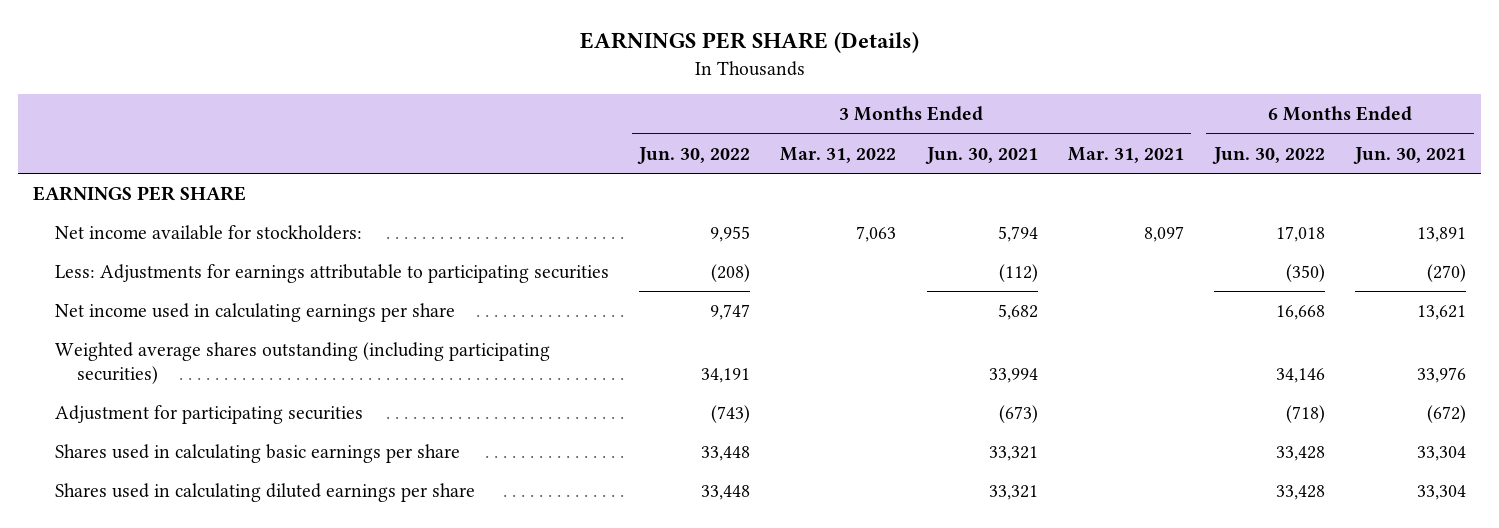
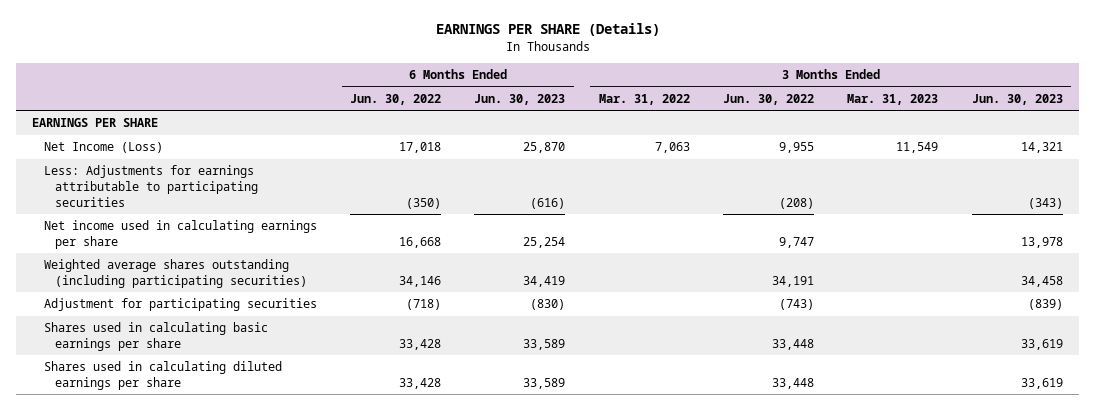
[924,146,1038,164] Jun. 30, 2021 -> none
[1067,146,1184,163] Mar. 31, 2021 -> none
[1353,146,1467,164] Jun. 30, 2021 -> none
none -> [474,93,566,105] Jun. 30, 2023
none -> [847,93,939,105] Mar. 31, 2023
none -> [971,93,1063,105] Jun. 30, 2023
[55,225,363,241] Net income available for stockholders: -> [43,142,163,154] Net Income (Loss)

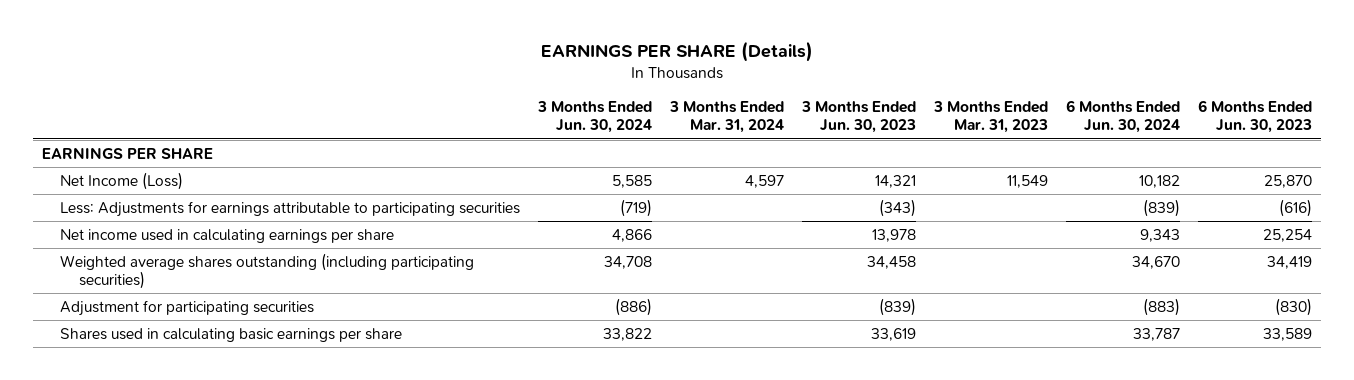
[350,93,442,105] Jun. 30, 2022 -> none
[598,93,690,105] Mar. 31, 2022 -> none
[723,93,815,105] Jun. 30, 2022 -> none
none -> [537,101,653,134] 3 Months Ended Jun. 30, 2024
none -> [669,101,785,134] 3 Months Ended Mar. 31, 2024
none -> [1066,100,1181,134] 6 Months Ended Jun. 30, 2024
[43,361,282,390] Shares used in calculating diluted earnings per share -> none

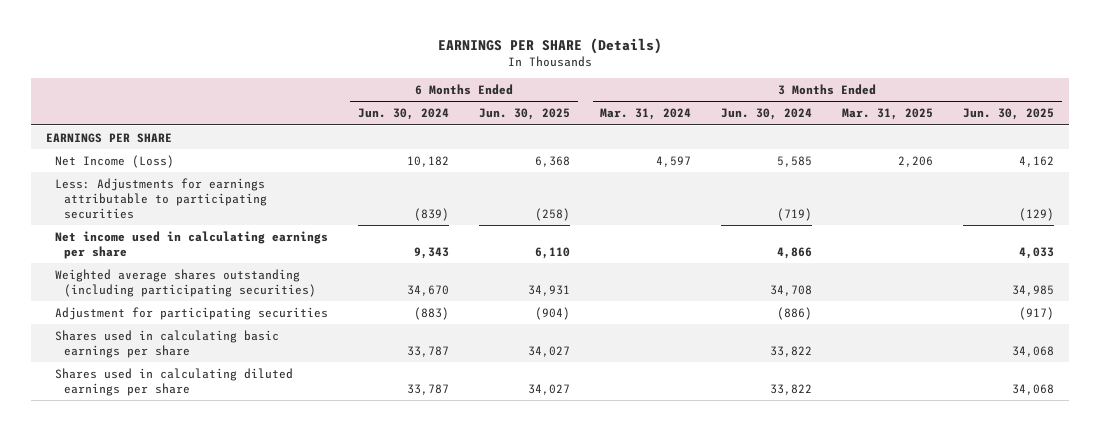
[801,101,917,134] 3 Months Ended Jun. 30, 2023 -> none
[933,101,1049,134] 3 Months Ended Mar. 31, 2023 -> none
[1198,100,1313,134] 6 Months Ended Jun. 30, 2023 -> none
none -> [479,108,571,121] Jun. 30, 2025
none -> [842,108,934,121] Mar. 31, 2025
none -> [963,108,1055,121] Jun. 30, 2025
none -> [54,367,293,396] Shares used in calculating diluted earnings per share

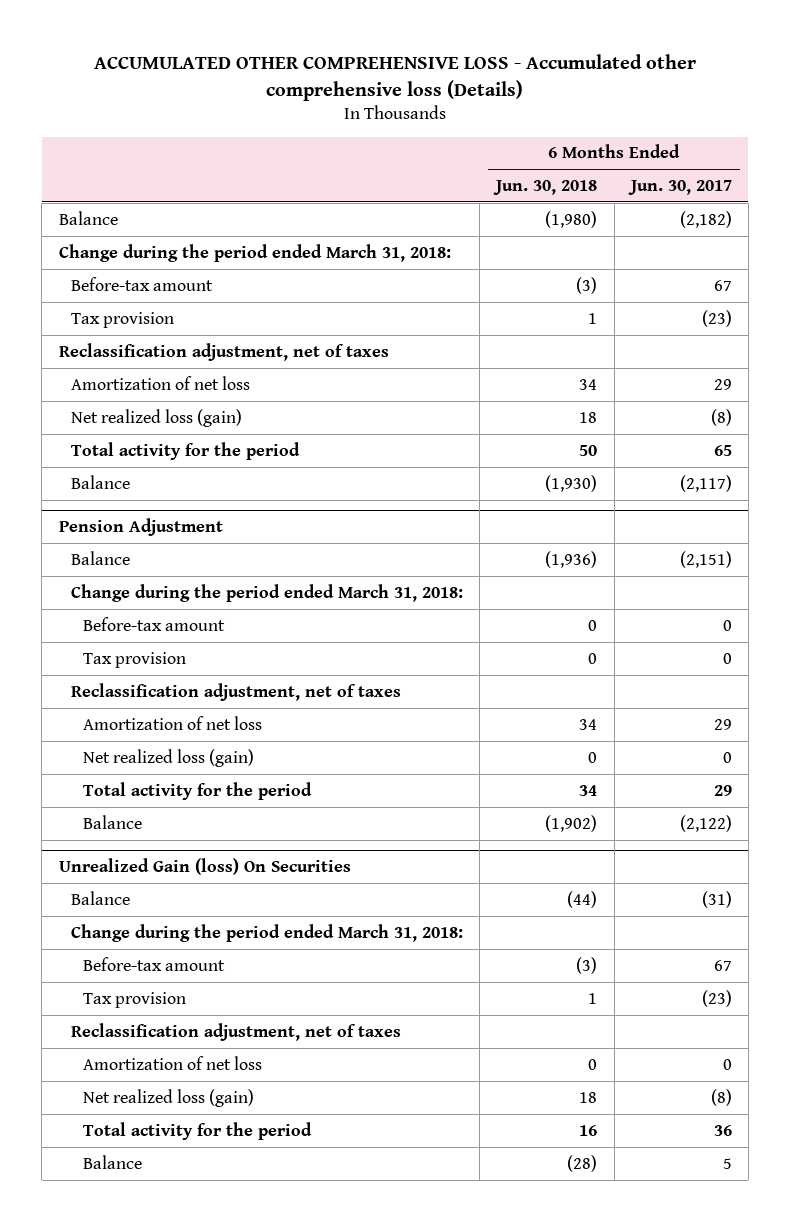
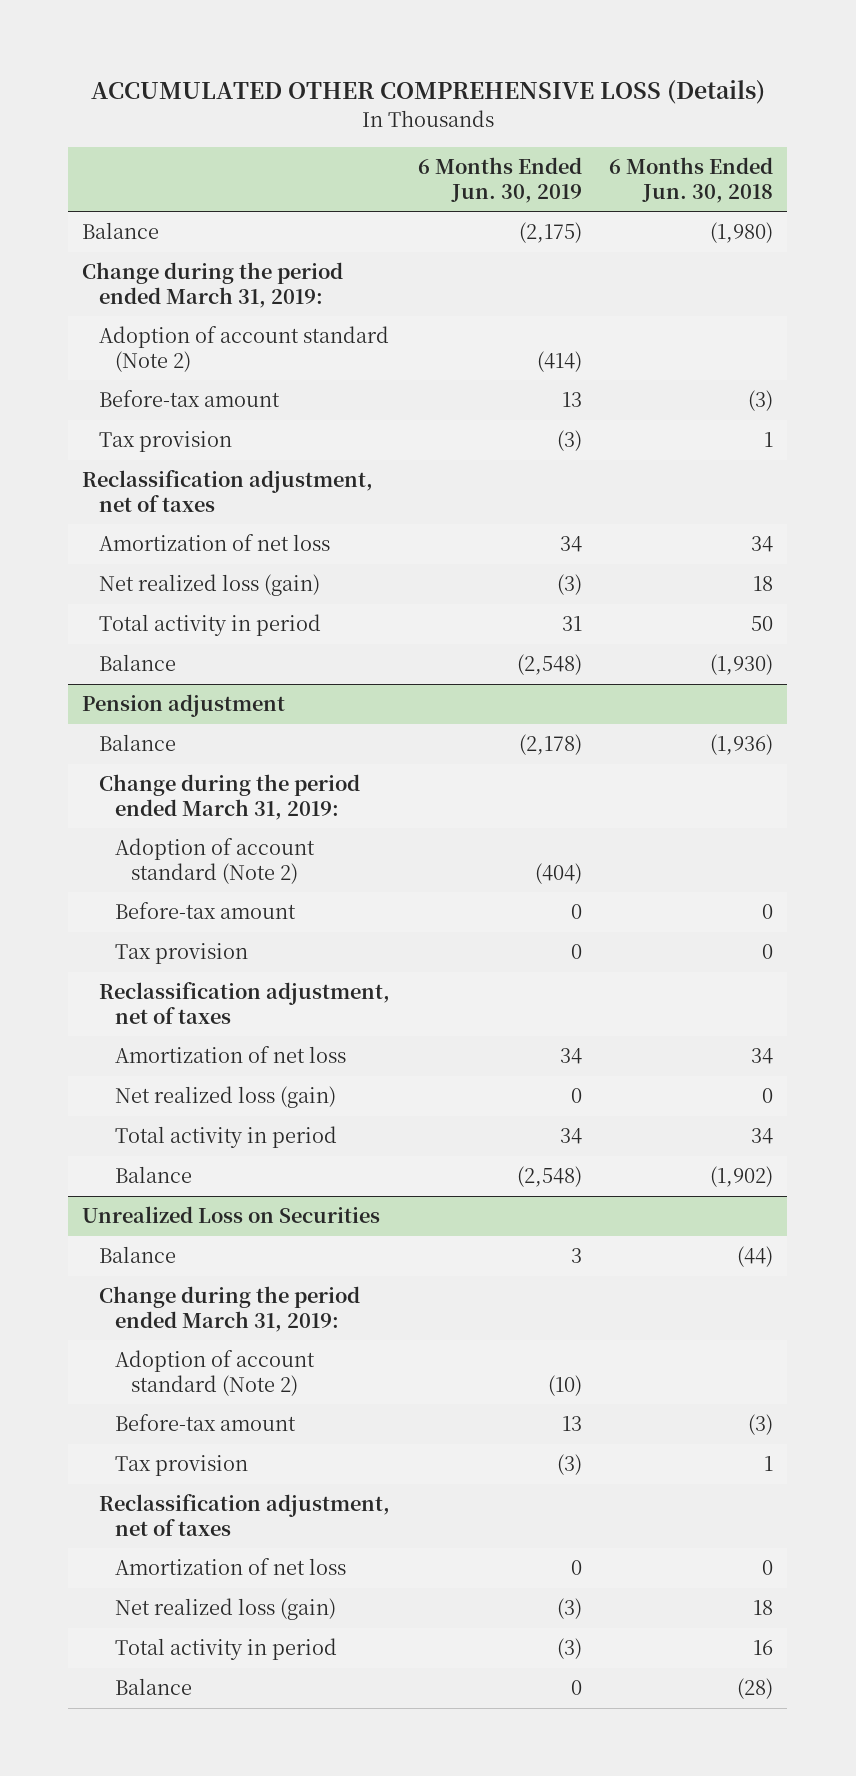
[94,53,697,101] ACCUMULATED OTHER COMPREHENSIVE LOSS - Accumulated other comprehensive loss (Details) -> [90,80,765,105] ACCUMULATED OTHER COMPREHENSIVE LOSS (Details)
[627,180,732,196] Jun. 30, 2017 -> none
none -> [417,157,582,203] 6 Months Ended Jun. 30, 2019
[58,243,451,262] Change during the period ended March 31, 2018: -> [82,262,344,308] Change during the period ended March 31, 2019:
none -> [98,326,389,372] Adoption of account standard (Note 2)
[71,441,301,460] Total activity for the period -> [98,614,321,637] Total activity in period
[58,517,223,536] Pension Adjustment -> [82,694,286,718] Pension adjustment
[71,583,464,602] Change during the period ended March 31, 2018: -> [98,774,360,820] Change during the period ended March 31, 2019:
none -> [114,838,315,884] Adoption of account standard (Note 2)
[83,781,313,800] Total activity for the period -> [114,1126,337,1149] Total activity in period
[58,857,351,875] Unrealized Gain (loss) On Securities -> [82,1206,381,1224] Unrealized Loss on Securities
[71,923,464,942] Change during the period ended March 31, 2018: -> [98,1286,360,1332] Change during the period ended March 31, 2019:
none -> [114,1350,315,1396] Adoption of account standard (Note 2)
[83,1121,313,1140] Total activity for the period -> [114,1638,337,1661] Total activity in period

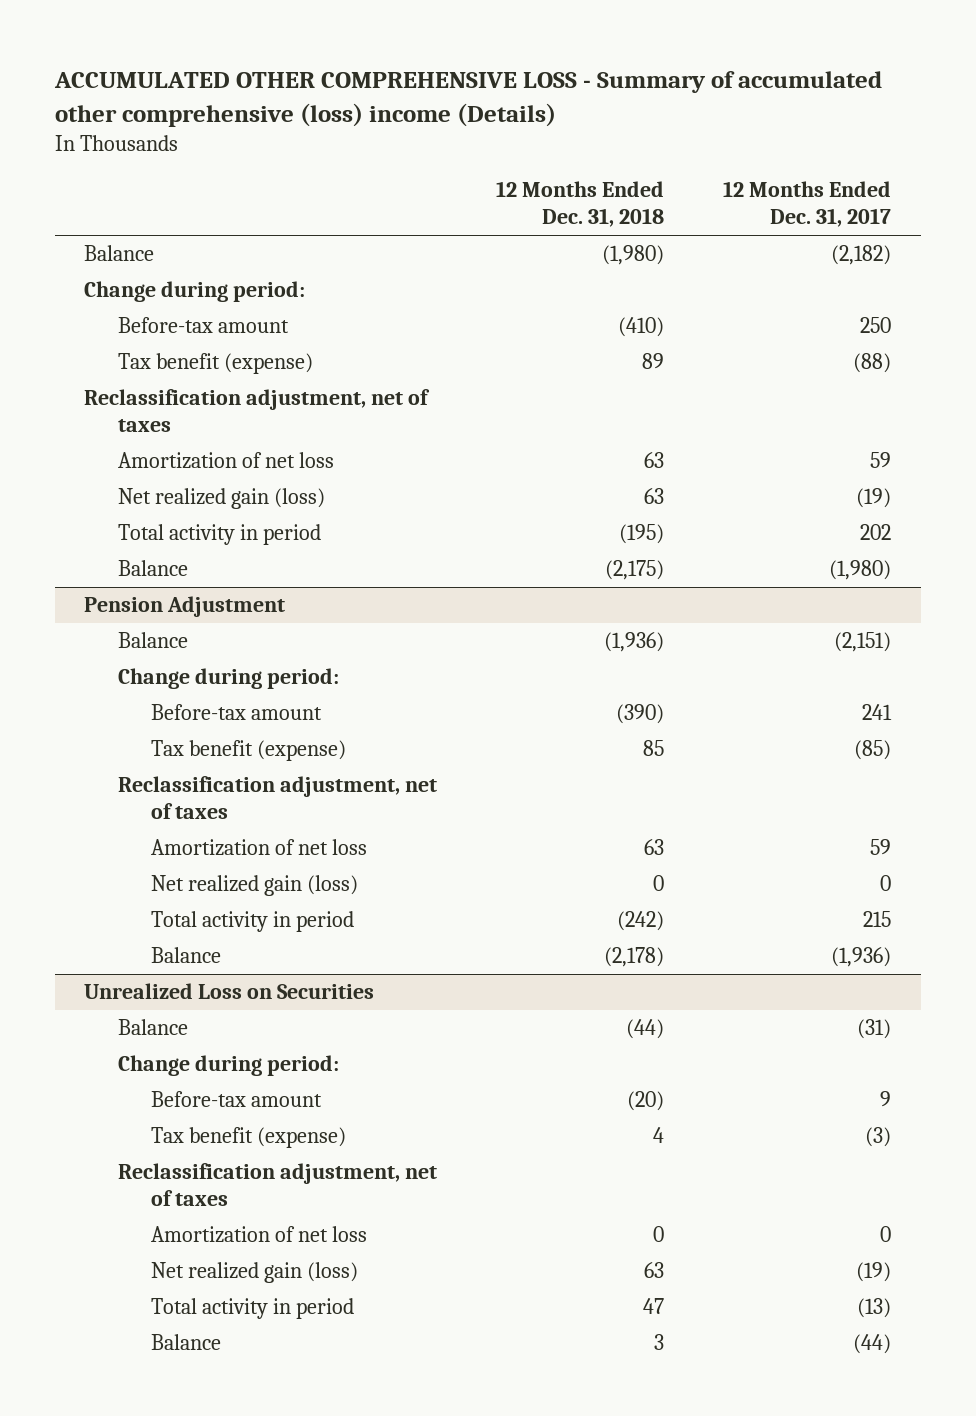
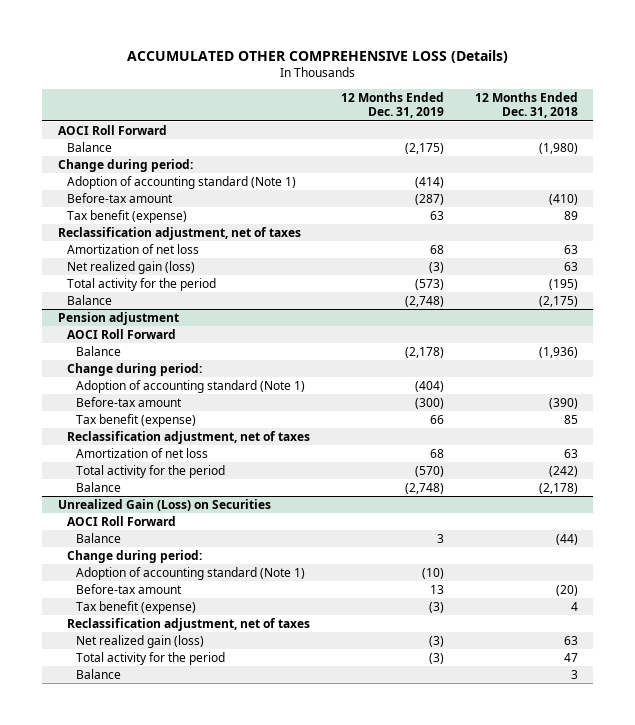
[53,71,882,127] ACCUMULATED OTHER COMPREHENSIVE LOSS - Summary of accumulated other comprehensive (loss) income (Details) -> [126,49,508,63] ACCUMULATED OTHER COMPREHENSIVE LOSS (Details)
[723,181,892,228] 12 Months Ended Dec. 31, 2017 -> none
none -> [340,92,444,119] 12 Months Ended Dec. 31, 2019
none -> [57,124,167,135] AOCI Roll Forward
none -> [66,175,296,189] Adoption of accounting standard (Note 1)
[117,524,321,546] Total activity in period -> [66,277,216,291] Total activity for the period
[84,596,286,618] Pension Adjustment -> [57,311,179,325] Pension adjustment
none -> [66,328,176,339] AOCI Roll Forward
none -> [75,379,305,393] Adoption of accounting standard (Note 1)
[150,875,358,897] Net realized gain (loss) -> none
[150,911,354,933] Total activity in period -> [75,464,225,478] Total activity for the period
[84,983,375,1000] Unrealized Loss on Securities -> [57,498,271,511] Unrealized Gain (Loss) on Securities
none -> [66,515,176,526] AOCI Roll Forward
none -> [75,566,305,580] Adoption of accounting standard (Note 1)
[150,1226,367,1244] Amortization of net loss -> none
[150,1298,354,1320] Total activity in period -> [75,651,225,665] Total activity for the period

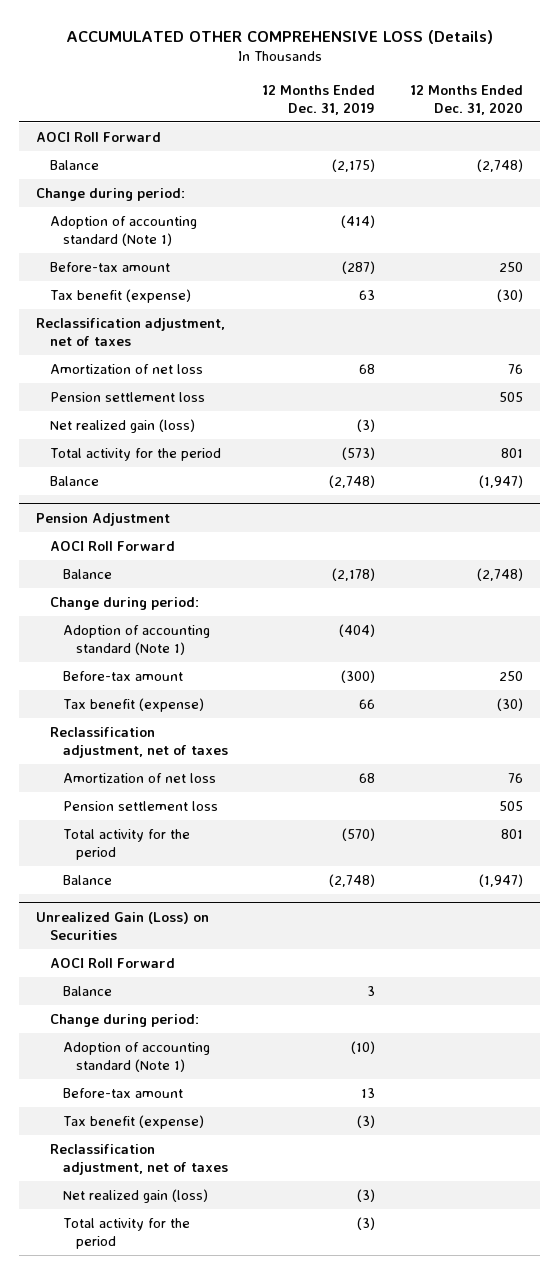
[474,92,578,119] 12 Months Ended Dec. 31, 2018 -> none
none -> [409,84,523,115] 12 Months Ended Dec. 31, 2020
none -> [49,391,205,402] Pension settlement loss
[57,311,179,325] Pension adjustment -> [36,512,171,526] Pension Adjustment
none -> [62,800,218,811] Pension settlement loss
[75,668,121,679] Balance -> none

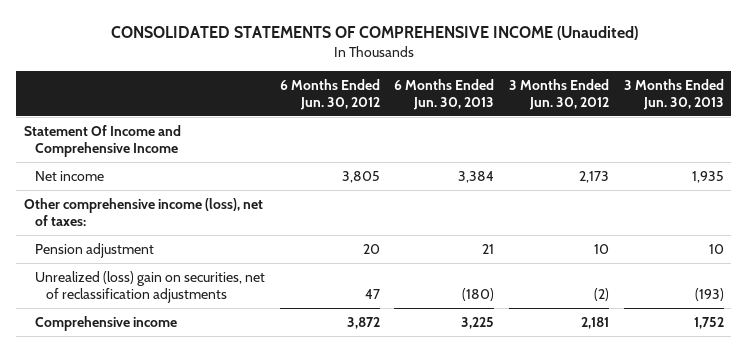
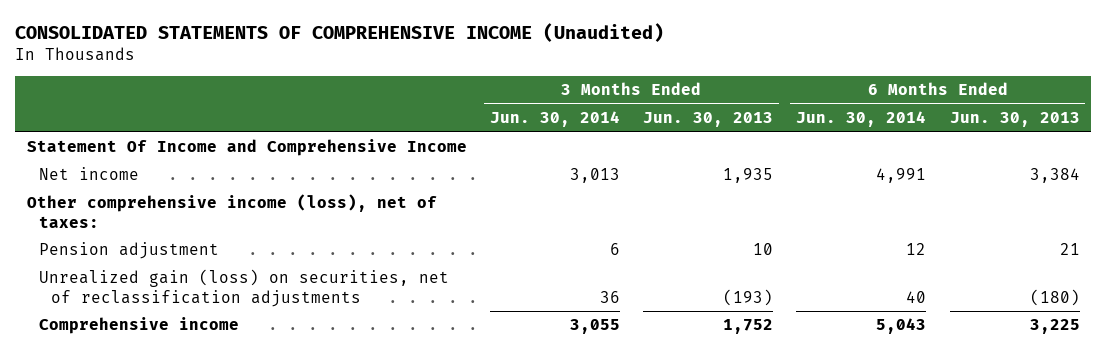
[279,78,380,110] 6 Months Ended Jun. 30, 2012 -> none
[508,78,609,110] 3 Months Ended Jun. 30, 2012 -> none
none -> [489,111,620,128] Jun. 30, 2014
none -> [796,111,927,128] Jun. 30, 2014
[34,270,265,303] Unrealized (loss) gain on securities, net of reclassification adjustments -> [38,269,449,307] Unrealized gain (loss) on securities, net of reclassification adjustments

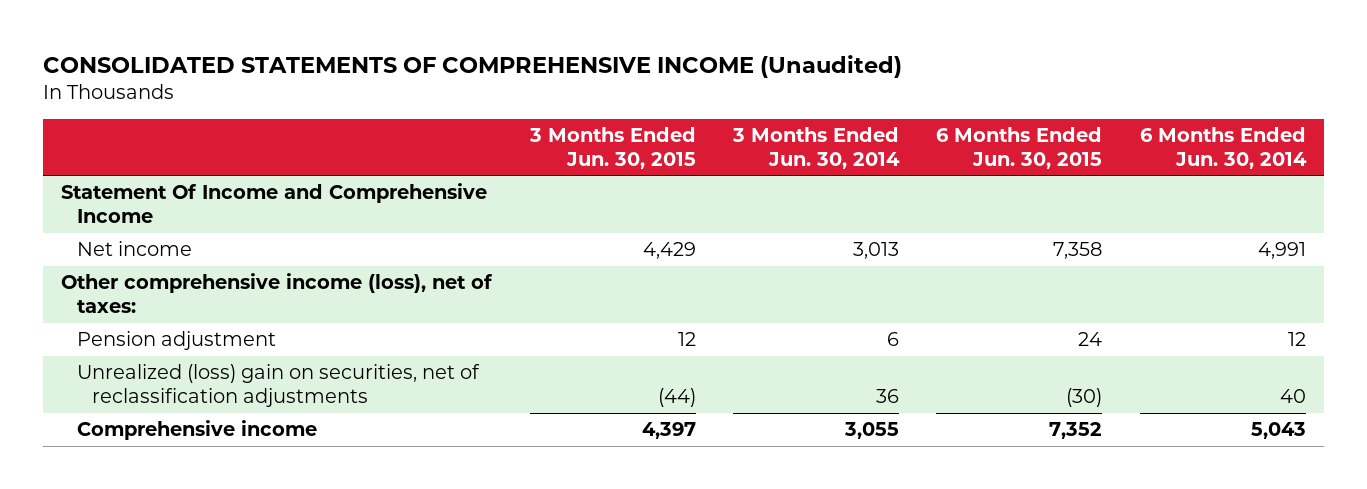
[643,112,774,128] Jun. 30, 2013 -> none
[949,112,1080,128] Jun. 30, 2013 -> none
none -> [528,127,696,169] 3 Months Ended Jun. 30, 2015
none -> [936,127,1103,169] 6 Months Ended Jun. 30, 2015
[38,269,449,307] Unrealized gain (loss) on securities, net of reclassification adjustments -> [76,364,480,407] Unrealized (loss) gain on securities, net of reclassification adjustments

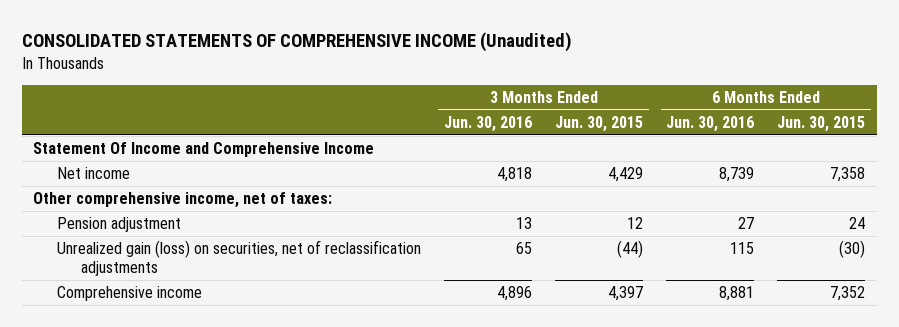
[732,127,901,169] 3 Months Ended Jun. 30, 2014 -> none
[1139,127,1307,169] 6 Months Ended Jun. 30, 2014 -> none
none -> [444,115,533,132] Jun. 30, 2016
none -> [666,115,755,132] Jun. 30, 2016
[61,273,494,313] Other comprehensive income (loss), net of taxes: -> [33,192,333,209] Other comprehensive income, net of taxes:
[76,364,480,407] Unrealized (loss) gain on securities, net of reclassification adjustments -> [56,240,421,276] Unrealized gain (loss) on securities, net of reclassification adjustments

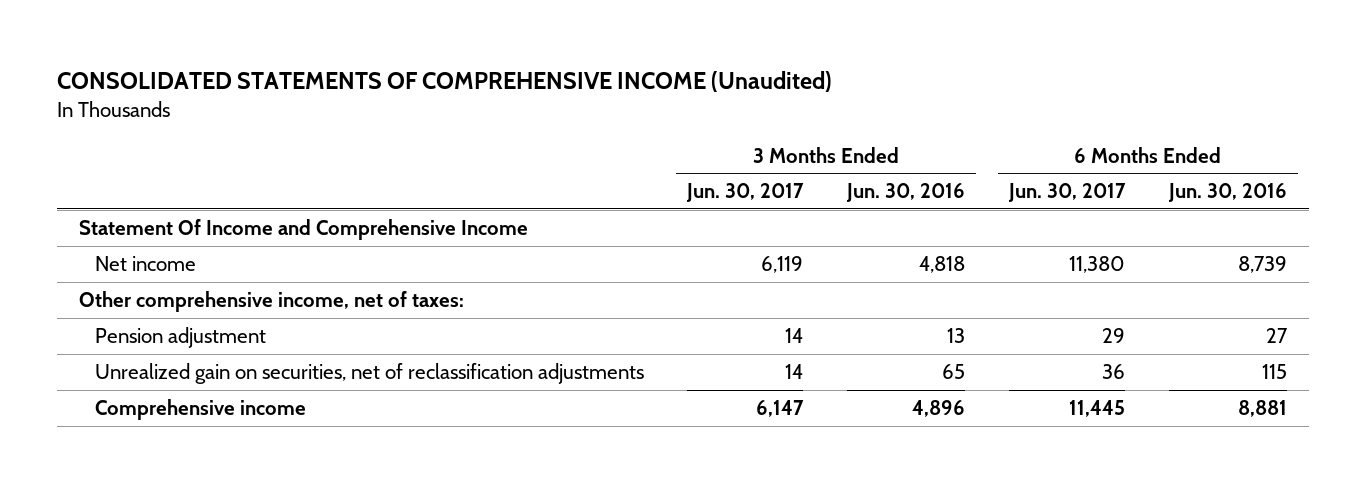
[555,115,644,132] Jun. 30, 2015 -> none
[777,115,866,132] Jun. 30, 2015 -> none
none -> [686,183,805,203] Jun. 30, 2017
none -> [1008,183,1127,203] Jun. 30, 2017
[56,240,421,276] Unrealized gain (loss) on securities, net of reclassification adjustments -> [94,363,644,385] Unrealized gain on securities, net of reclassification adjustments

